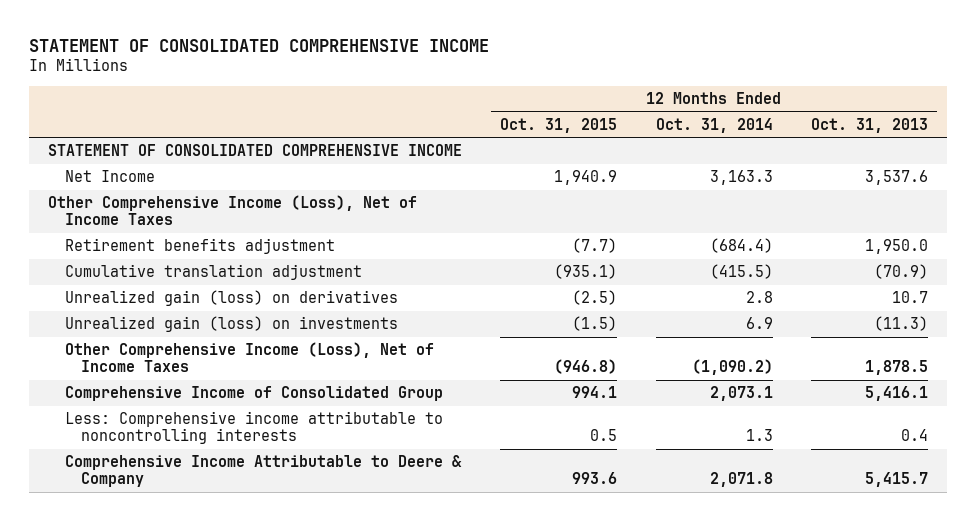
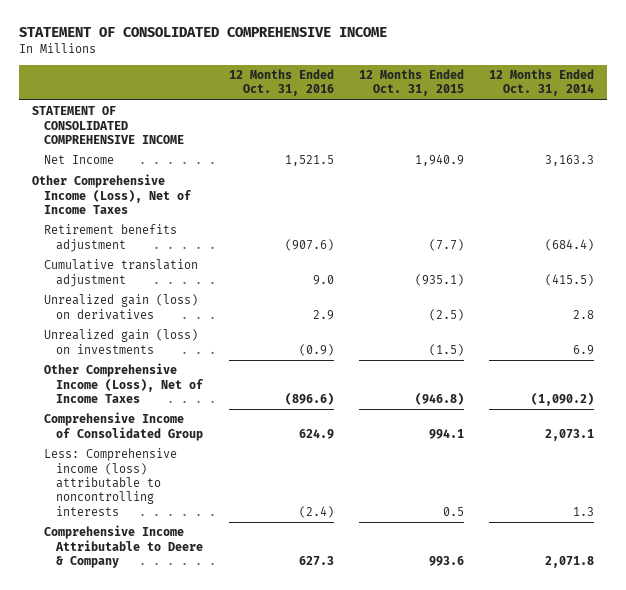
[810,117,928,133] Oct. 31, 2013 -> none
none -> [228,68,334,97] 12 Months Ended Oct. 31, 2016
[64,411,443,445] Less: Comprehensive income attributable to noncontrolling interests -> [44,448,178,516] Less: Comprehensive income (loss) attributable to noncontrolling interests

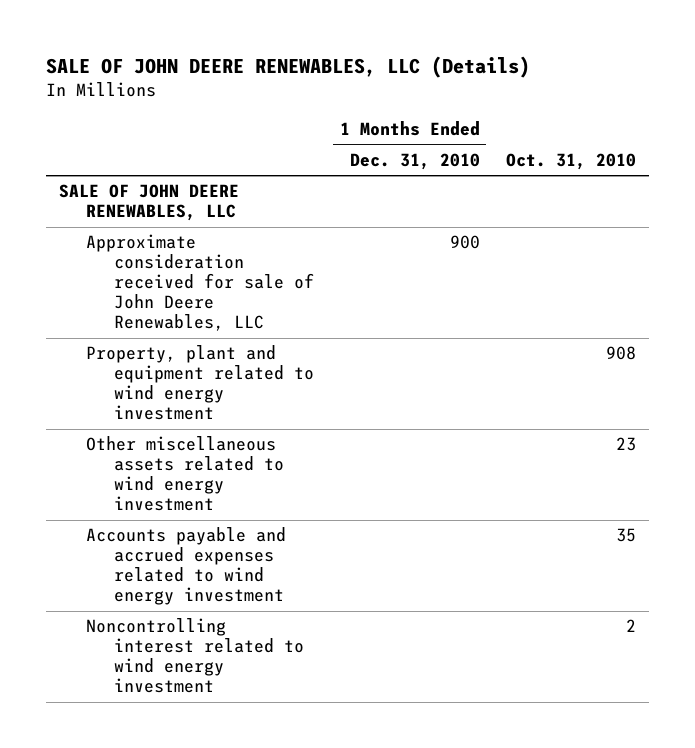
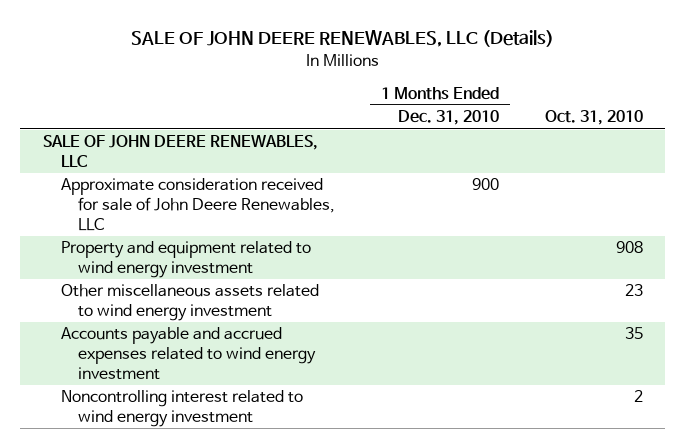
[86,345,314,421] Property, plant and equipment related to wind energy investment -> [60,241,311,279] Property and equipment related to wind energy investment

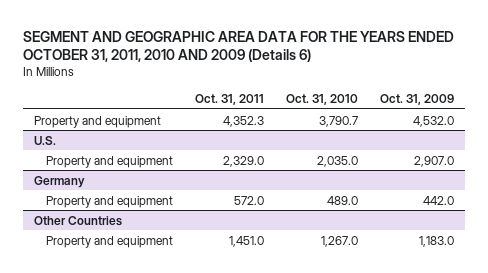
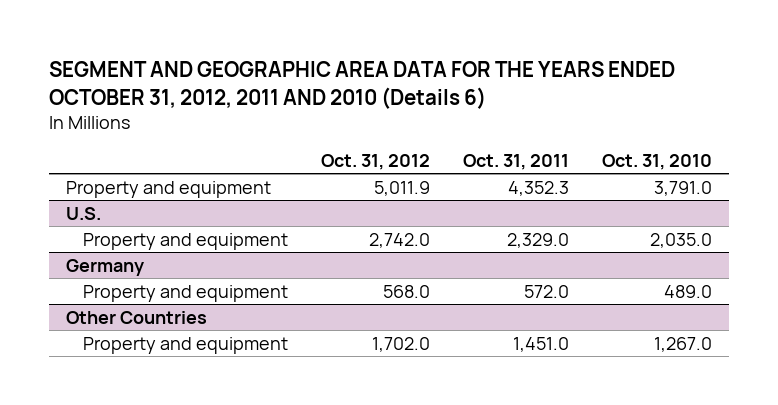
[22,30,454,63] SEGMENT AND GEOGRAPHIC AREA DATA FOR THE YEARS ENDED OCTOBER 31, 2011, 2010 AND 2009 (Details 6) -> [49,61,676,110] SEGMENT AND GEOGRAPHIC AREA DATA FOR THE YEARS ENDED OCTOBER 31, 2012, 2011 AND 2010 (Details 6)
[379,94,454,106] Oct. 31, 2009 -> none
none -> [321,153,431,170] Oct. 31, 2012
[318,115,358,127] 3,790.7 -> [654,180,713,196] 3,791.0

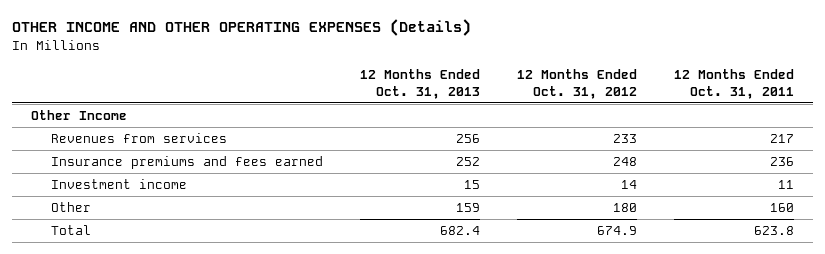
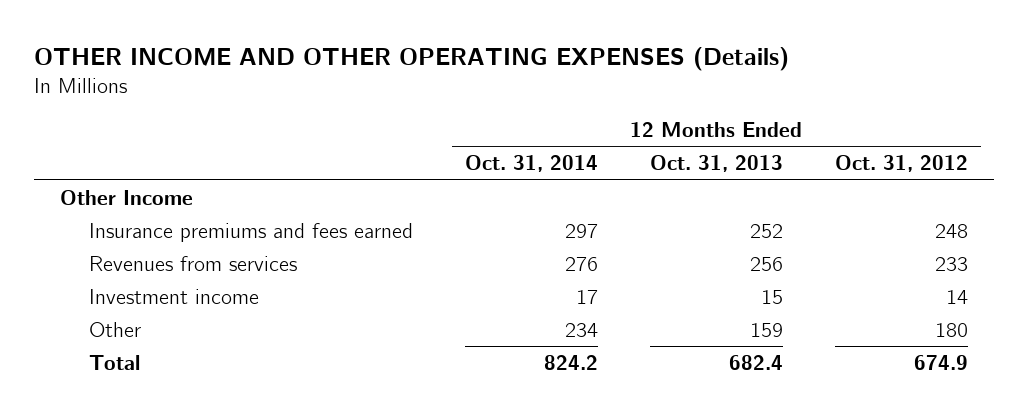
[674,69,795,99] 12 Months Ended Oct. 31, 2011 -> none
none -> [464,155,598,173] Oct. 31, 2014
[51,133,228,144] Revenues from services -> [89,255,298,271] Revenues from services

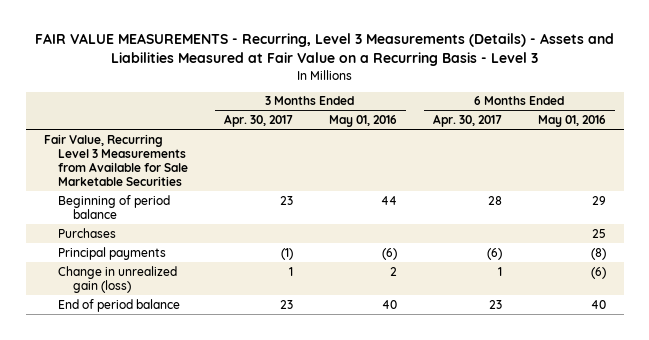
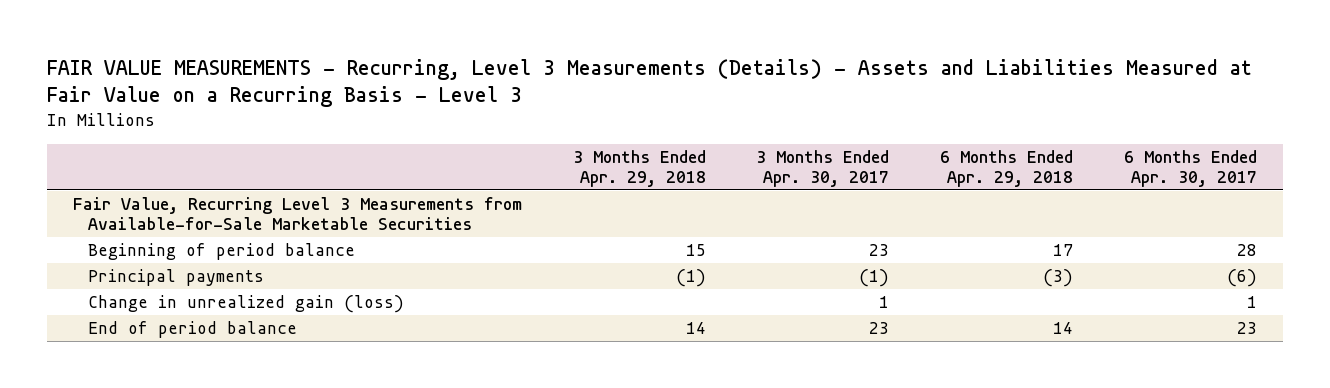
[328,115,397,128] May 01, 2016 -> none
[537,115,606,128] May 01, 2016 -> none
none -> [572,149,706,188] 3 Months Ended Apr. 29, 2018
none -> [940,149,1074,188] 6 Months Ended Apr. 29, 2018
[43,133,189,186] Fair Value, Recurring Level 3 Measurements from Available for Sale Marketable Securities -> [72,196,522,231] Fair Value, Recurring Level 3 Measurements from Available-for-Sale Marketable Securities
[58,227,117,238] Purchases -> none

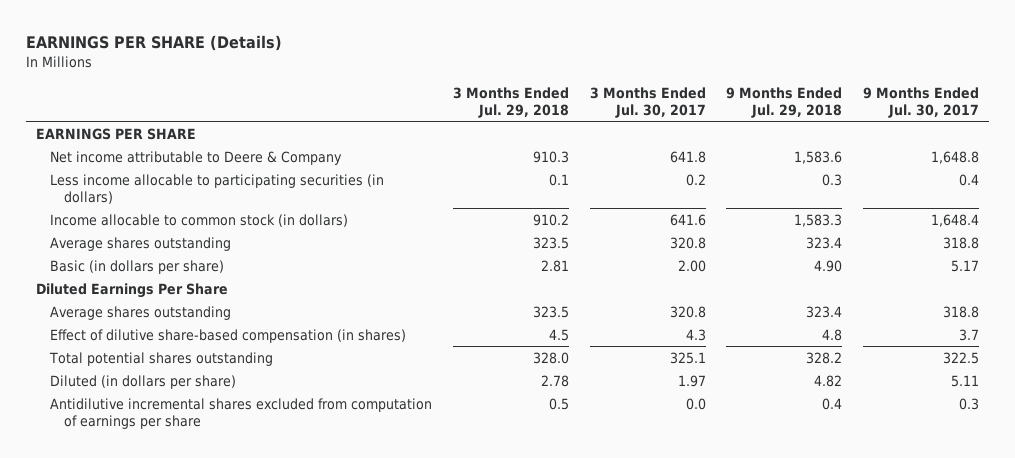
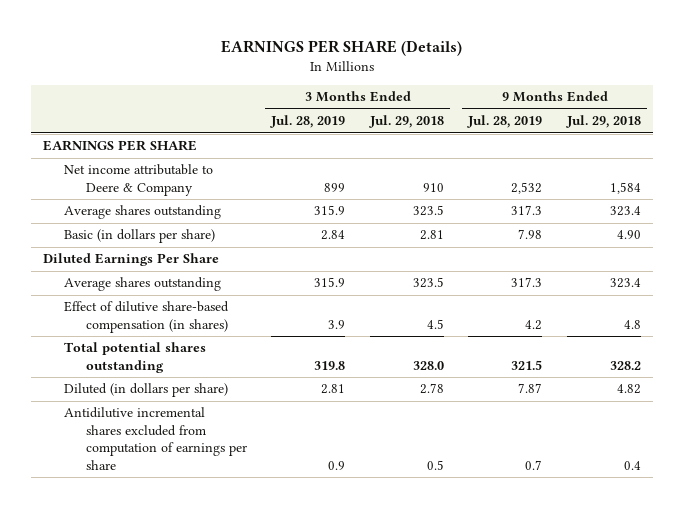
[589,86,706,119] 3 Months Ended Jul. 30, 2017 -> none
[862,86,979,119] 9 Months Ended Jul. 30, 2017 -> none
none -> [270,115,346,129] Jul. 28, 2019
none -> [467,115,543,129] Jul. 28, 2019
[50,173,385,205] Less income allocable to participating securities (in dollars) -> none
[50,213,349,227] Income allocable to common stock (in dollars) -> none
[532,150,569,163] 910.3 -> [422,182,444,192] 910
[794,150,843,164] 1,583.6 -> [610,181,642,194] 1,584

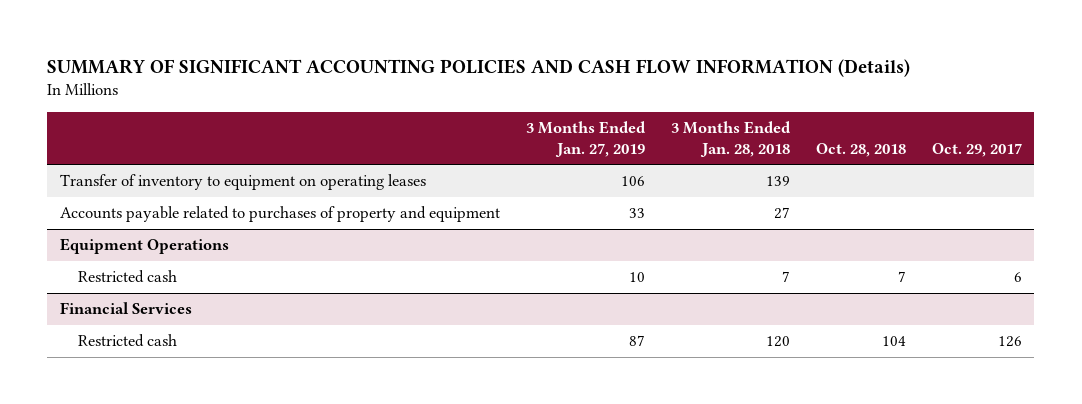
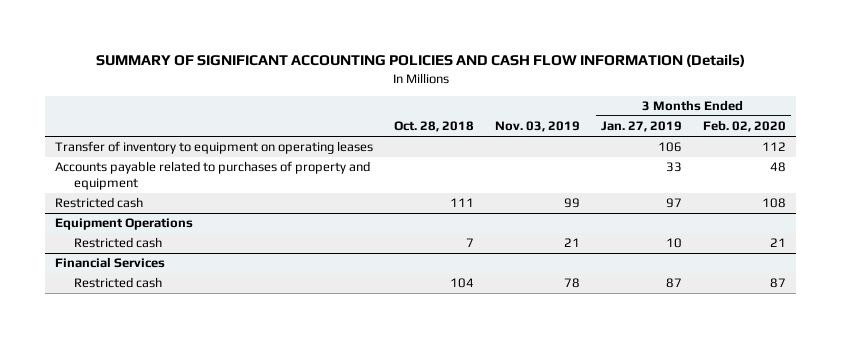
[670,121,791,157] 3 Months Ended Jan. 28, 2018 -> none
[931,142,1022,157] Oct. 29, 2017 -> none
none -> [495,121,581,133] Nov. 03, 2019
none -> [702,120,786,133] Feb. 02, 2020
none -> [55,197,144,209] Restricted cash

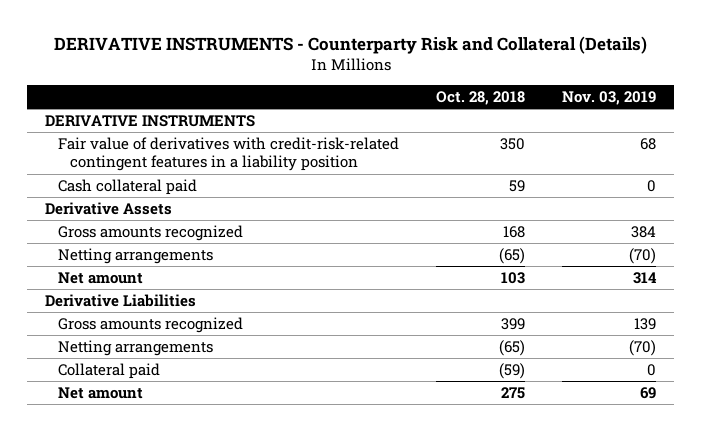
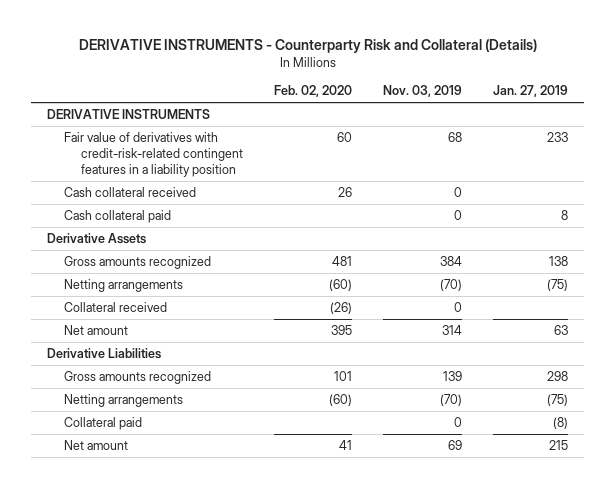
[435,91,525,106] Oct. 28, 2018 -> none
none -> [273,85,352,98] Feb. 02, 2020
none -> [493,85,569,98] Jan. 27, 2019
none -> [63,187,196,198] Cash collateral received
none -> [63,302,167,313] Collateral received

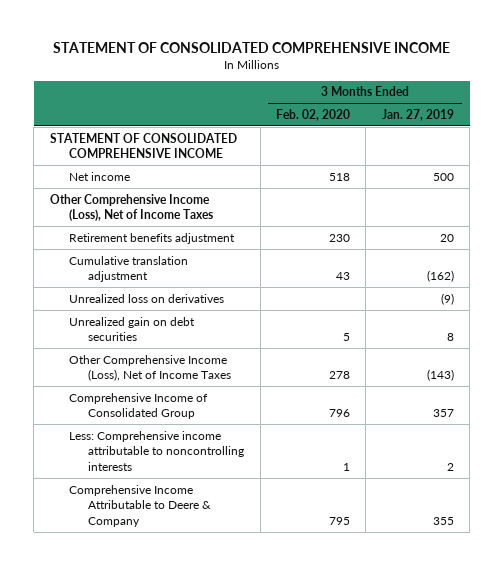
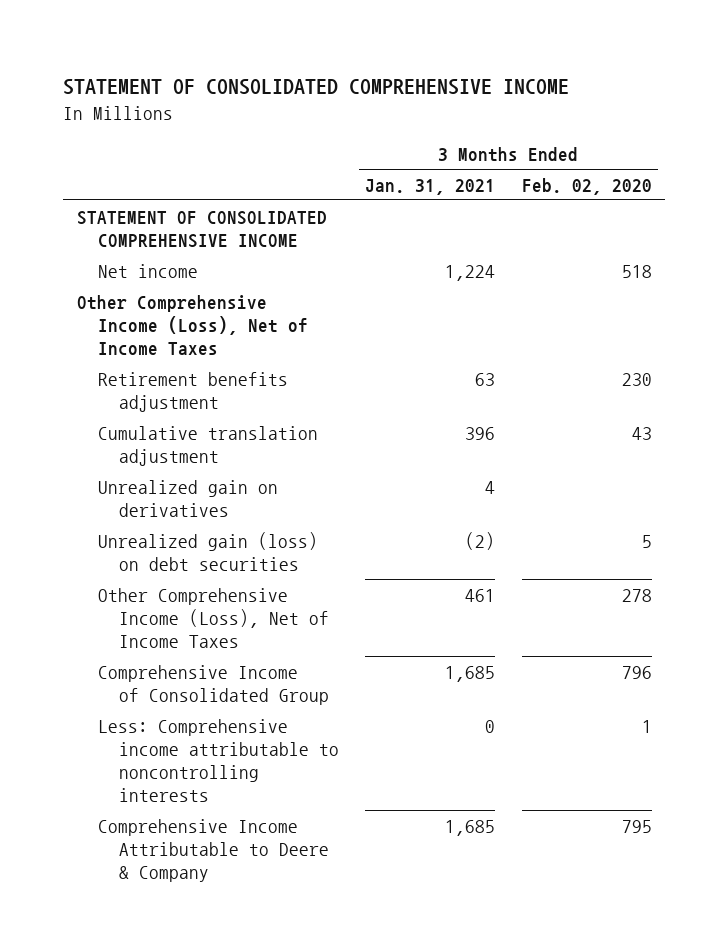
[381,109,454,122] Jan. 27, 2019 -> none
none -> [365,178,496,195] Jan. 31, 2021
[68,293,224,303] Unrealized loss on derivatives -> [97,479,278,517] Unrealized gain on derivatives
[68,316,195,342] Unrealized gain on debt securities -> [97,531,318,571] Unrealized gain (loss) on debt securities

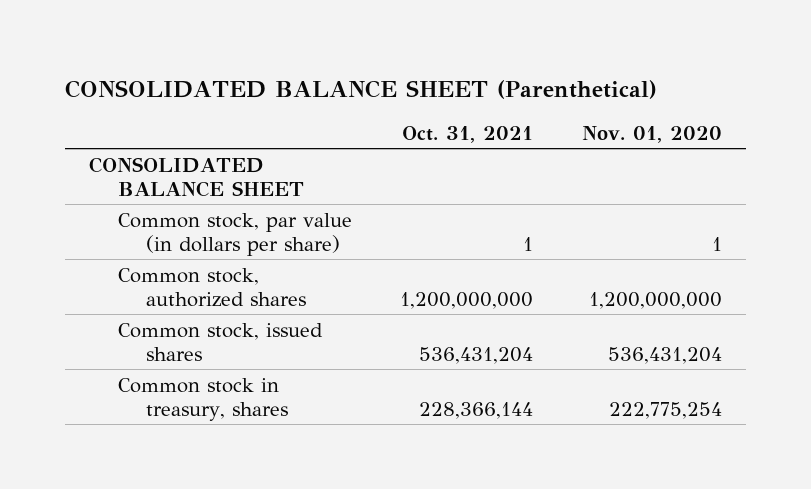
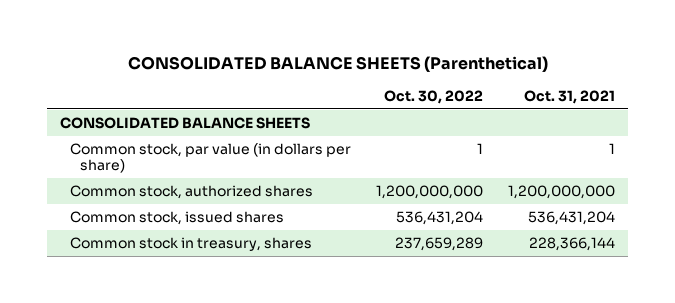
[64,79,657,99] CONSOLIDATED BALANCE SHEET (Parenthetical) -> [127,55,548,72] CONSOLIDATED BALANCE SHEETS (Parenthetical)
[582,125,723,143] Nov. 01, 2020 -> none
none -> [384,89,484,104] Oct. 30, 2022
[89,156,304,197] CONSOLIDATED BALANCE SHEET -> [59,117,310,130] CONSOLIDATED BALANCE SHEETS

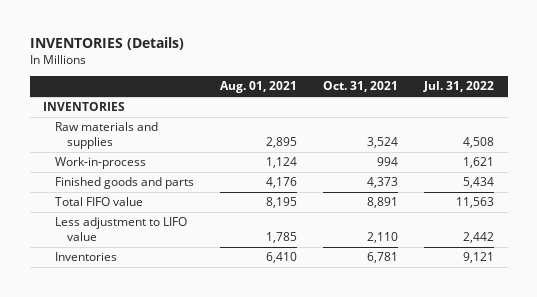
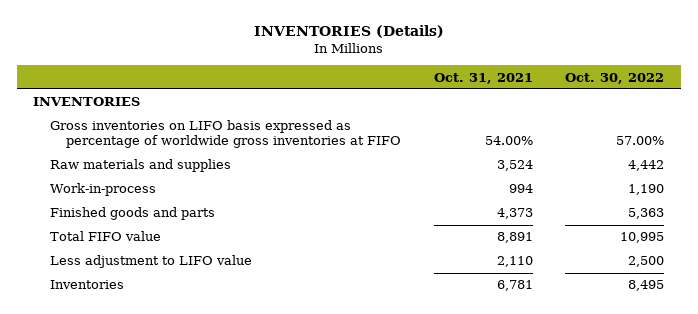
[219,81,297,94] Aug. 01, 2021 -> none
[423,81,495,93] Jul. 31, 2022 -> none
none -> [565,72,665,84] Oct. 30, 2022
none -> [49,120,401,149] Gross inventories on LIFO basis expressed as percentage of worldwide gross inventories at FIFO

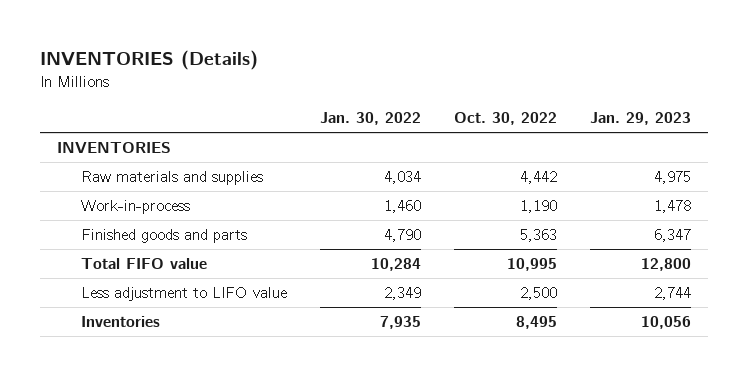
[433,72,533,84] Oct. 31, 2021 -> none
none -> [320,112,422,126] Jan. 30, 2022
none -> [590,112,692,126] Jan. 29, 2023
[49,120,401,149] Gross inventories on LIFO basis expressed as percentage of worldwide gross inventories at FIFO -> none

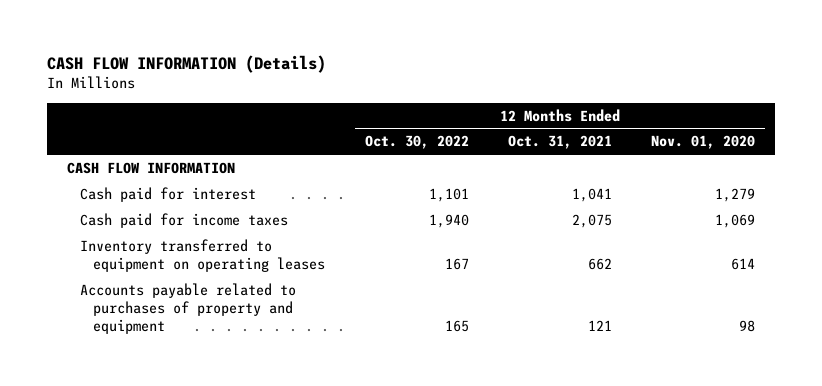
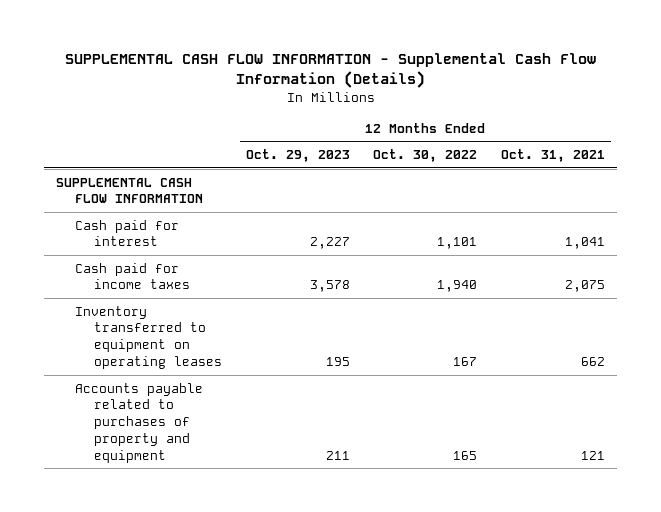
[46,55,326,74] CASH FLOW INFORMATION (Details) -> [64,53,596,89] SUPPLEMENTAL CASH FLOW INFORMATION - Supplemental Cash Flow Information (Details)
[651,135,756,150] Nov. 01, 2020 -> none
none -> [245,148,350,162] Oct. 29, 2023
[66,161,235,174] CASH FLOW INFORMATION -> [56,177,203,204] SUPPLEMENTAL CASH FLOW INFORMATION

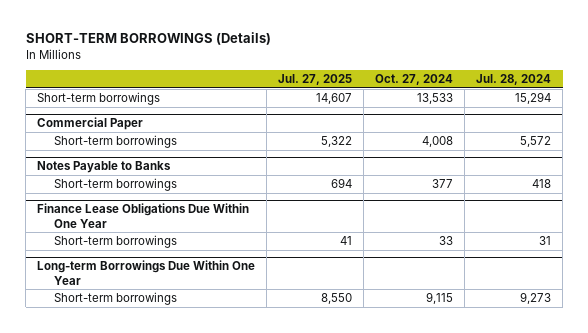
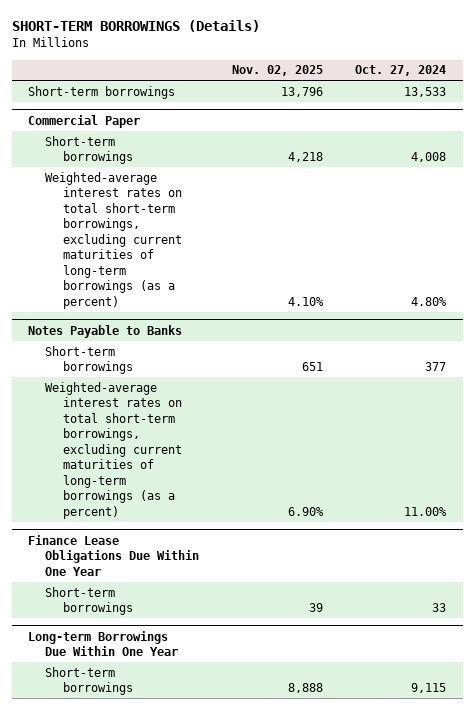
[278,73,353,85] Jul. 27, 2025 -> none
[476,73,552,85] Jul. 28, 2024 -> none
none -> [231,65,323,77] Nov. 02, 2025
none -> [45,171,182,309] Weighted-average interest rates on total short-term borrowings, excluding current maturities of long-term borrowings (as a percent)
none -> [45,381,182,519] Weighted-average interest rates on total short-term borrowings, excluding current maturities of long-term borrowings (as a percent)

